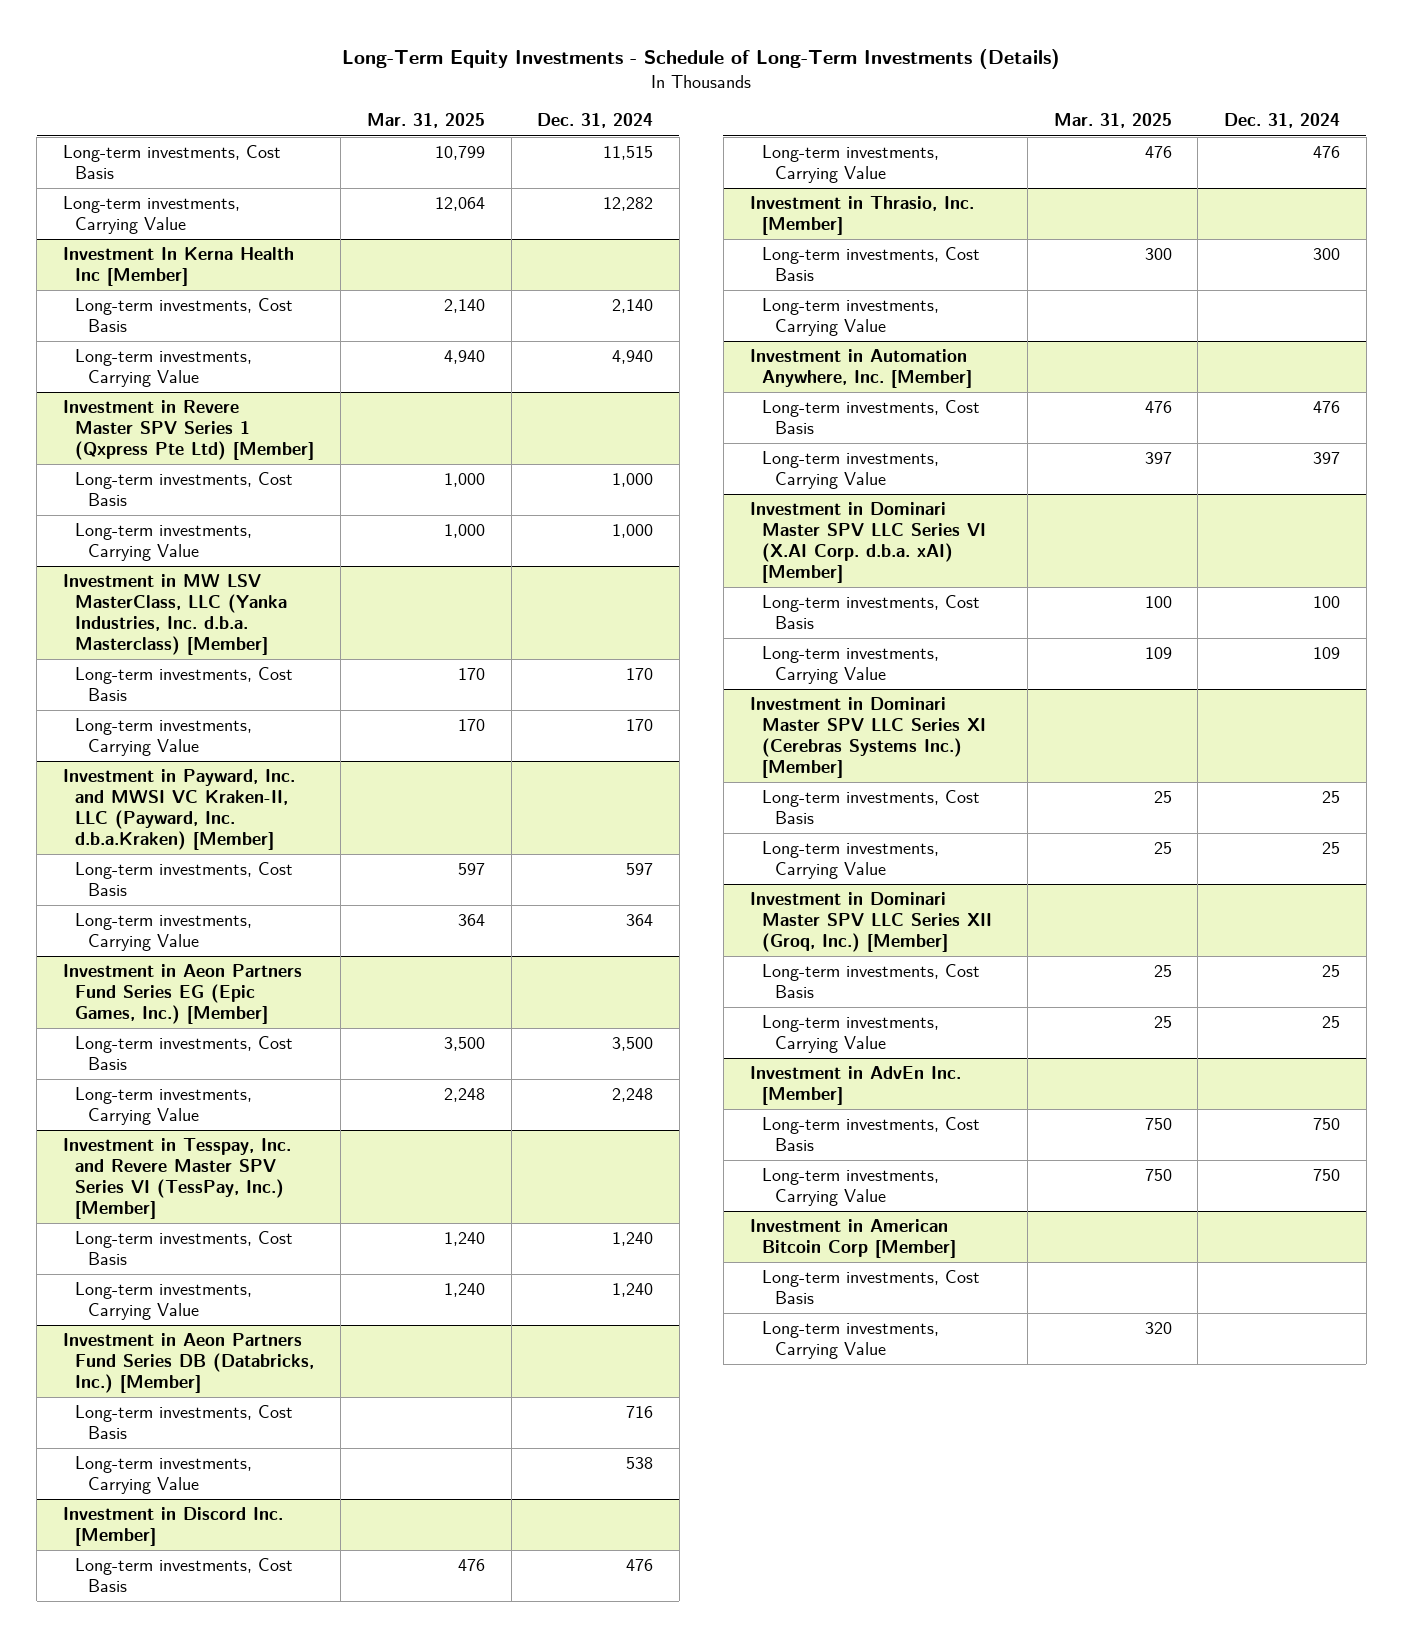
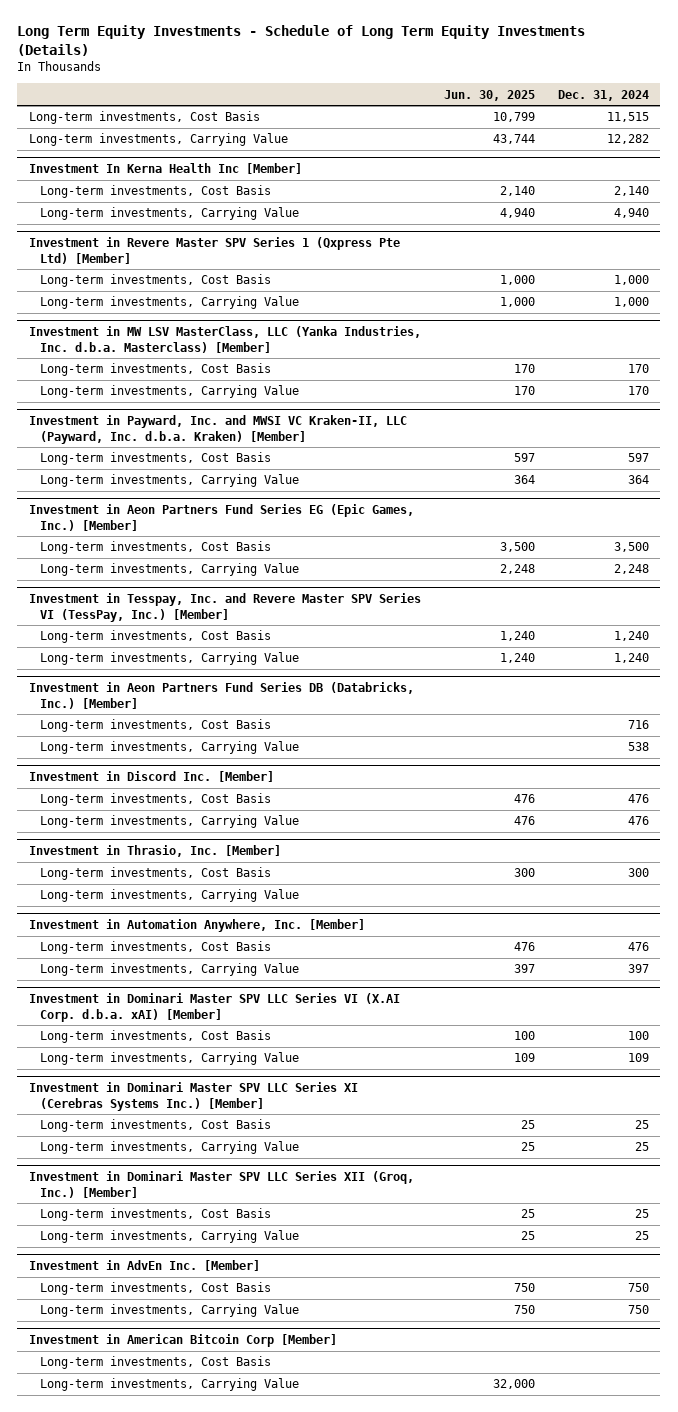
[342,48,1061,69] Long-Term Equity Investments - Schedule of Long-Term Investments (Details) -> [17,24,586,56] Long Term Equity Investments - Schedule of Long Term Equity Investments (Details)
[366,113,485,129] Mar. 31, 2025 -> none
none -> [443,89,535,101] Jun. 30, 2025
[62,769,295,851] Investment in Payward, Inc. and MWSI VC Kraken-II, LLC (Payward, Inc. d.b.a.Kraken) [Member] -> [28,415,407,444] Investment in Payward, Inc. and MWSI VC Kraken-II, LLC (Payward, Inc. d.b.a. Kraken) [Member]

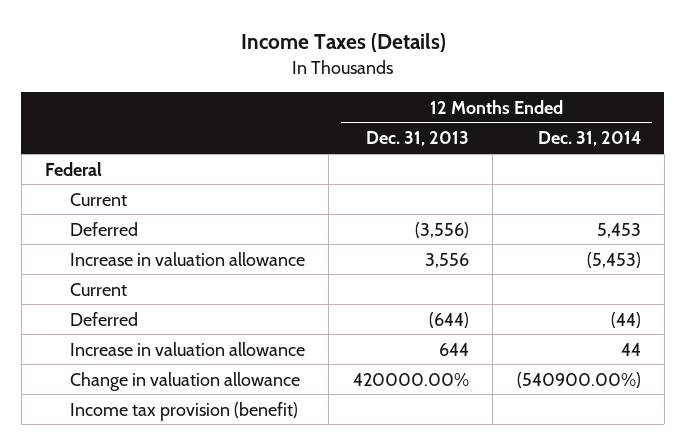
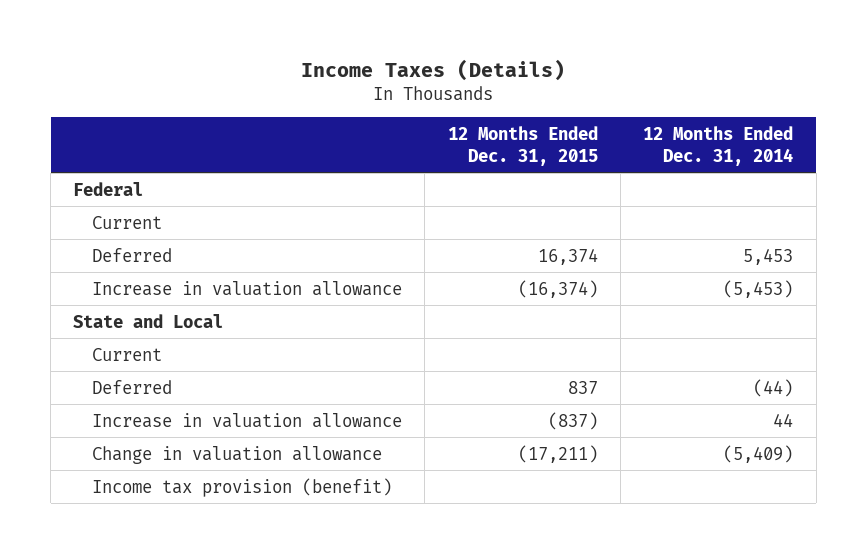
[365,131,469,147] Dec. 31, 2013 -> none
none -> [447,125,598,166] 12 Months Ended Dec. 31, 2015
none -> [73,313,224,328] State and Local
[516,371,641,388] (540900.00%) -> [723,444,794,463] (5,409)

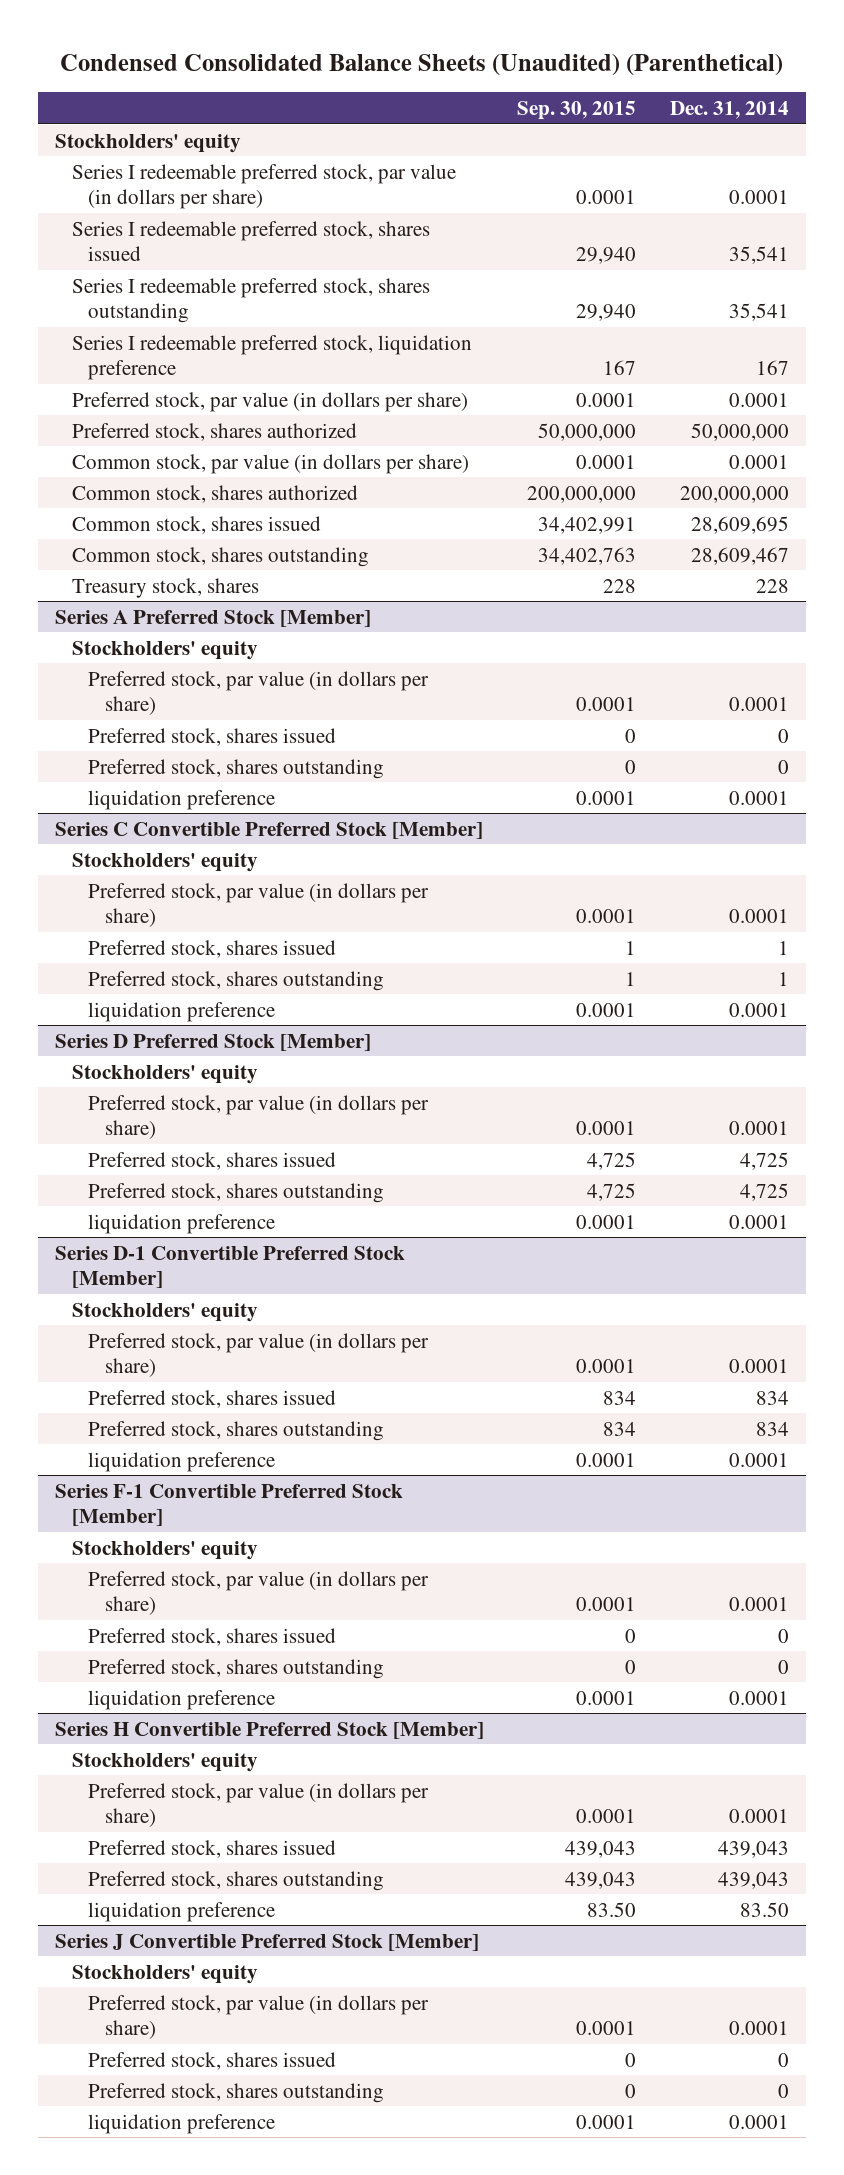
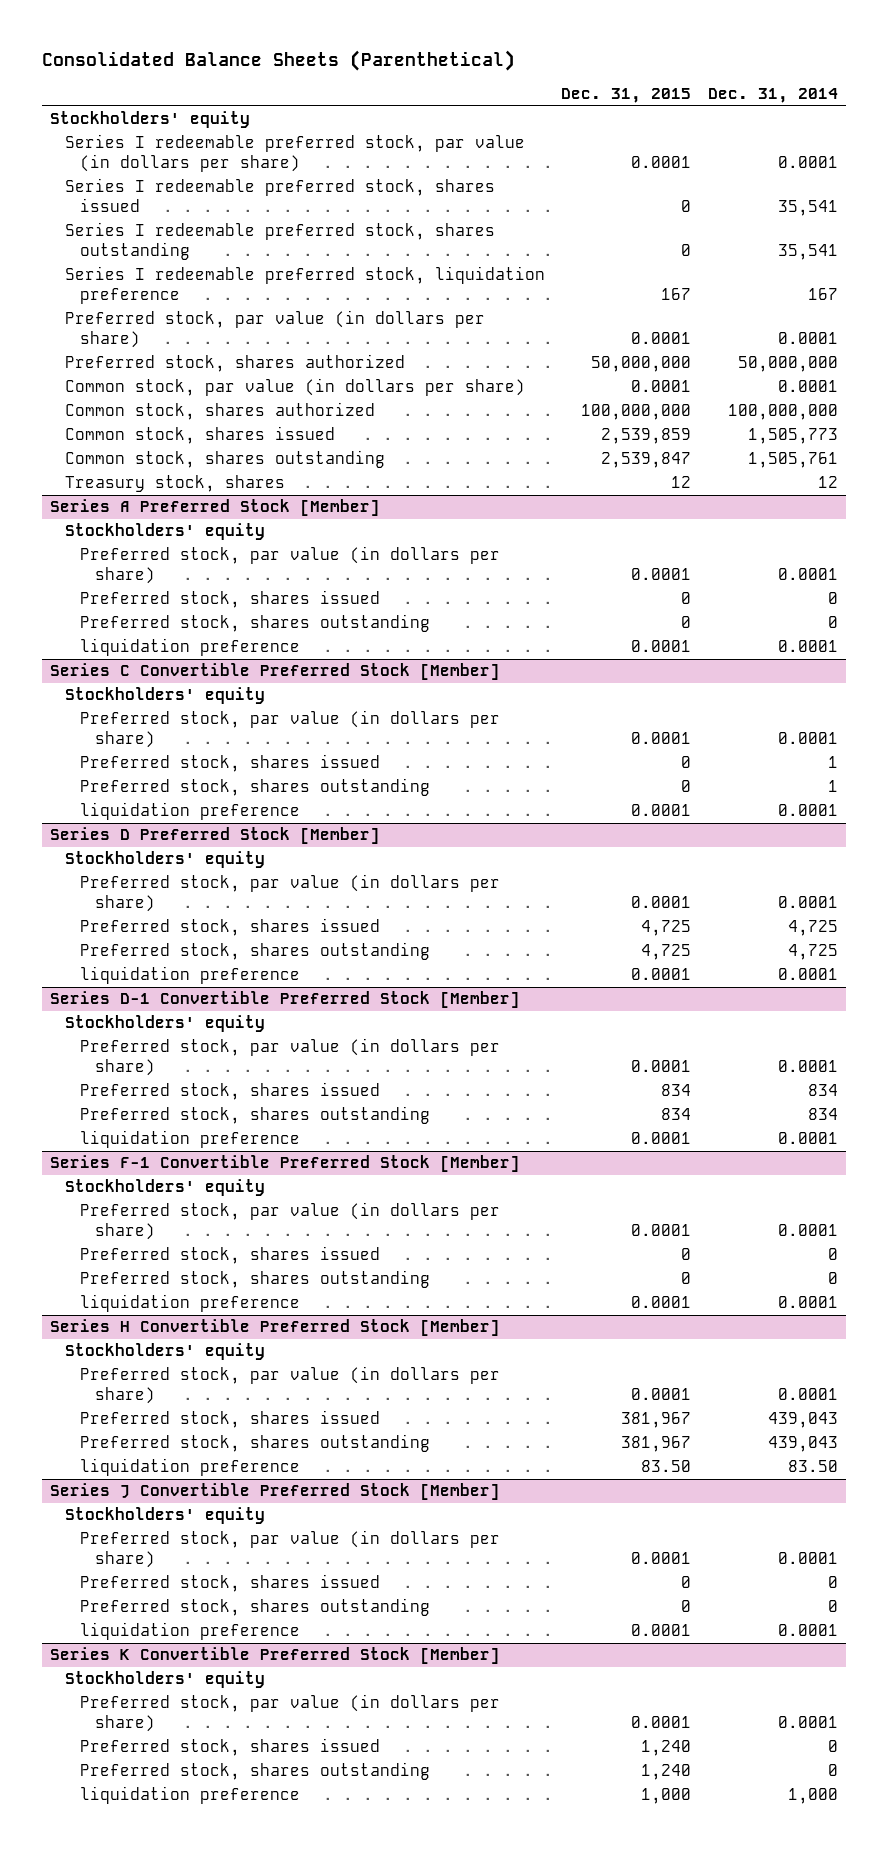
[59,54,783,77] Condensed Consolidated Balance Sheets (Unaudited) (Parenthetical) -> [41,50,515,72] Consolidated Balance Sheets (Parenthetical)
[517,101,637,121] Sep. 30, 2015 -> none
none -> [561,88,692,104] Dec. 31, 2015
[679,485,789,503] 200,000,000 -> [727,404,838,421] 100,000,000
[690,515,789,534] 28,609,695 -> [747,428,838,445] 1,505,773
[690,546,789,565] 28,609,467 -> [747,452,838,469] 1,505,761
[755,578,789,593] 228 -> [817,476,838,489] 12
none -> [49,1647,500,1665] Series K Convertible Preferred Stock [Member]
none -> [65,1671,266,1689] Stockholders' equity
none -> [80,1694,501,1733] Preferred stock, par value (in dollars per share)
none -> [80,1738,381,1757] Preferred stock, shares issued
none -> [80,1762,431,1781] Preferred stock, shares outstanding
none -> [80,1786,301,1805] liquidation preference

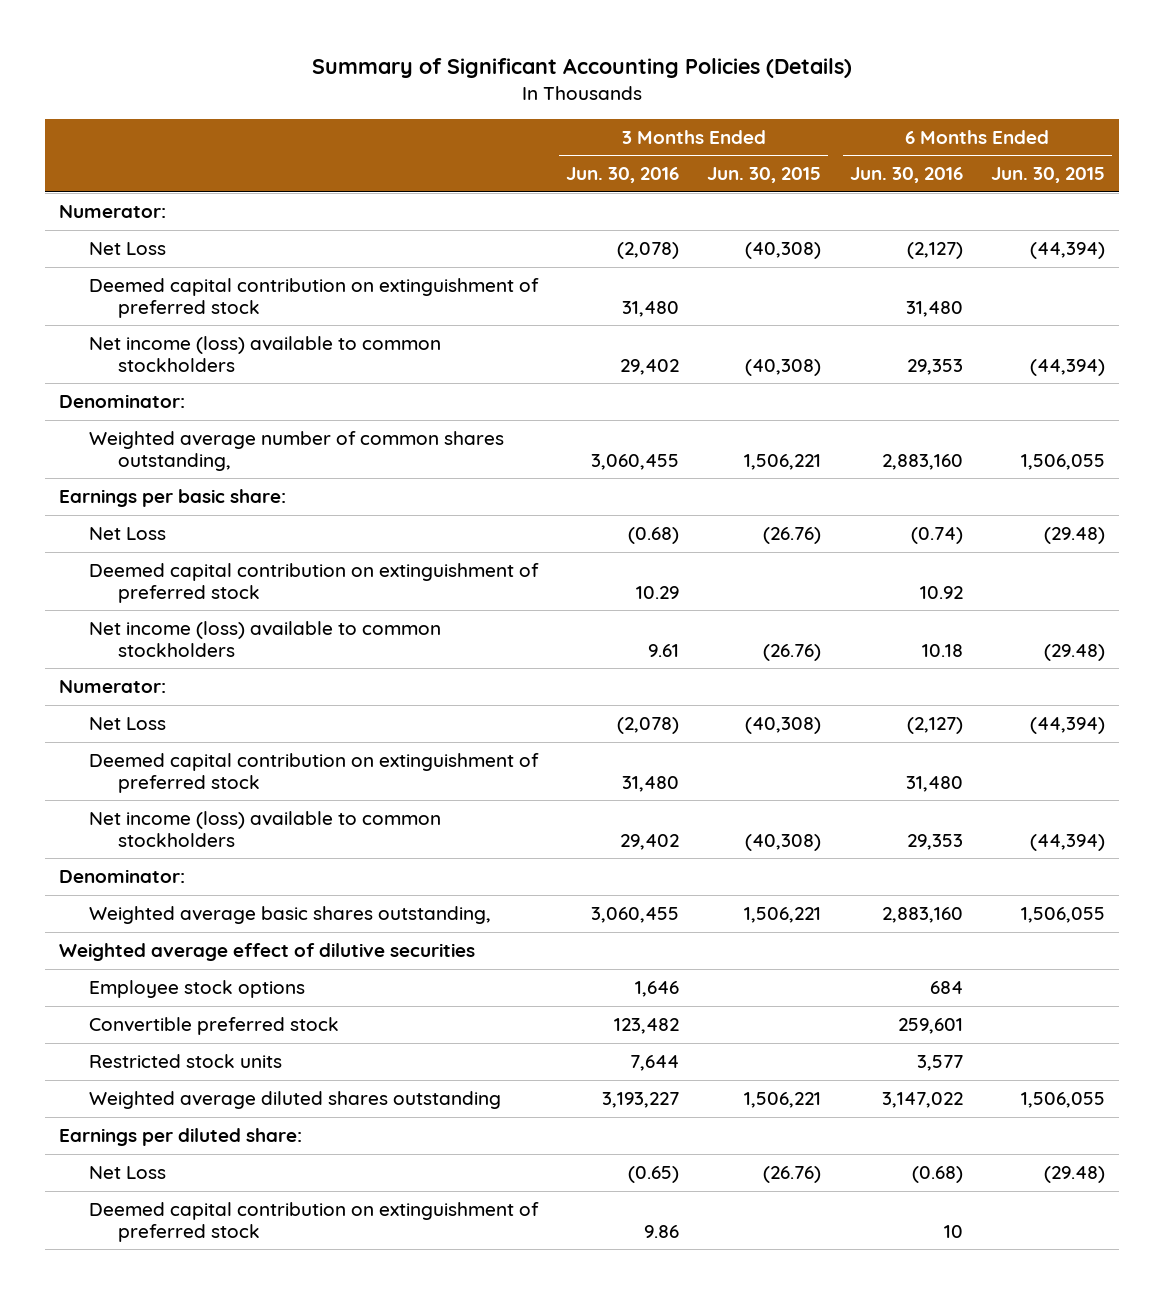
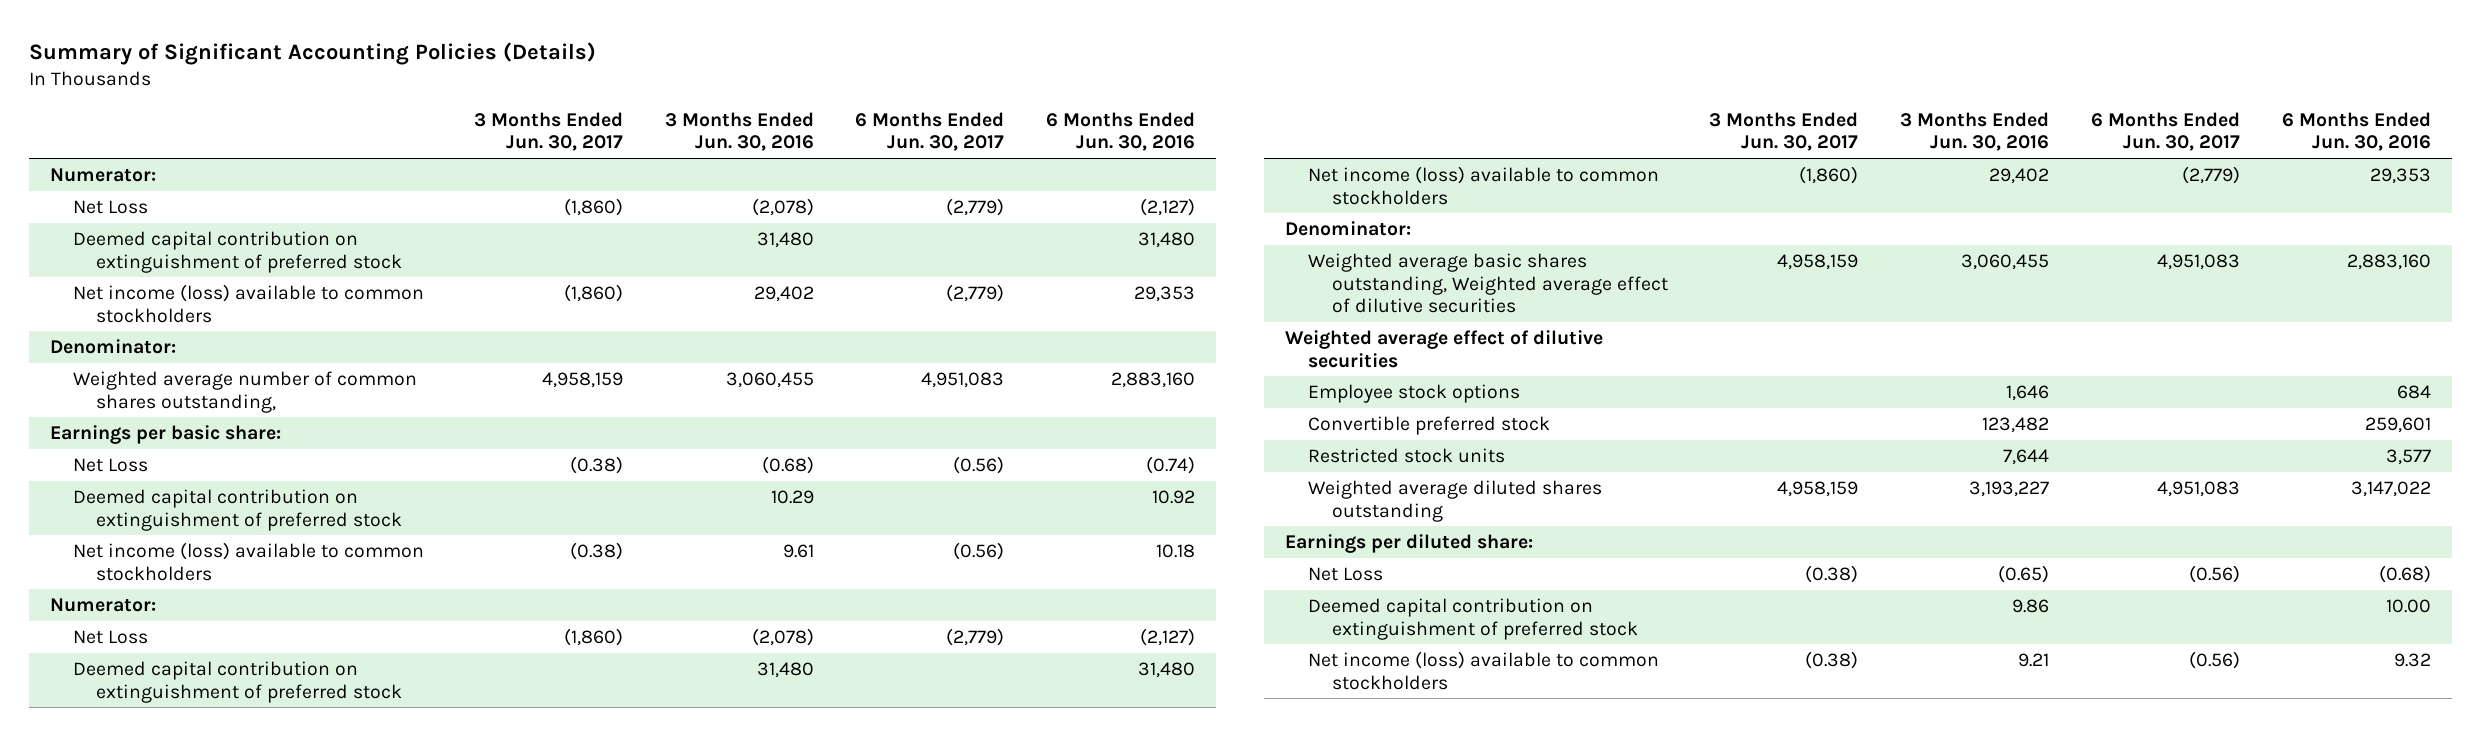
[707,167,822,184] Jun. 30, 2015 -> none
[990,167,1105,184] Jun. 30, 2015 -> none
none -> [473,111,623,152] 3 Months Ended Jun. 30, 2017
none -> [855,111,1005,152] 6 Months Ended Jun. 30, 2017
[88,905,491,924] Weighted average basic shares outstanding, -> [1308,253,1668,314] Weighted average basic shares outstanding, Weighted average effect of dilutive securities
[943,1224,963,1238] 10 -> [2385,599,2431,614] 10.00
none -> [1308,651,1660,690] Net income (loss) available to common stockholders

